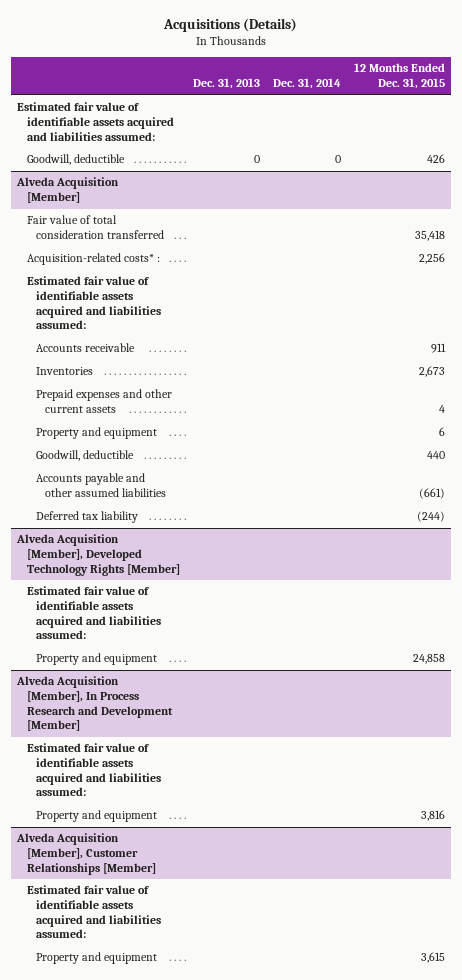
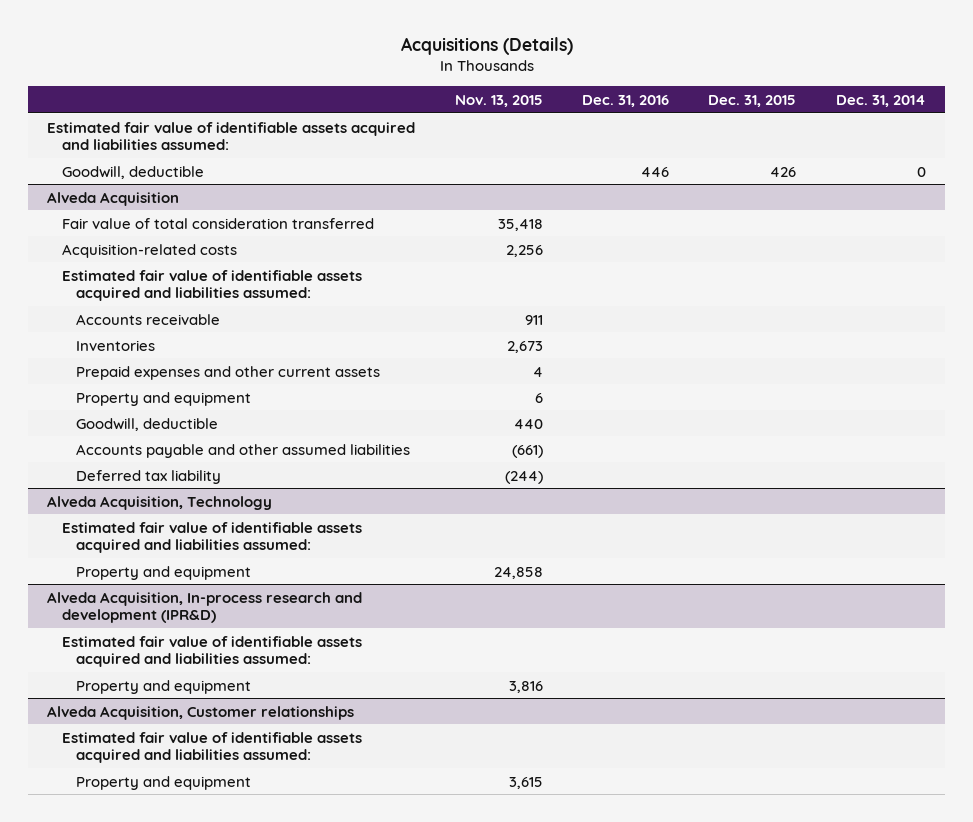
[192,78,260,90] Dec. 31, 2013 -> none
[353,63,445,90] 12 Months Ended Dec. 31, 2015 -> none
none -> [454,94,543,107] Nov. 13, 2015
none -> [582,94,670,107] Dec. 31, 2016
none -> [708,94,797,107] Dec. 31, 2015
[16,177,120,204] Alveda Acquisition [Member] -> [47,191,180,206] Alveda Acquisition
[26,253,160,266] Acquisition-related costs* : -> [61,243,237,258] Acquisition-related costs
[16,534,180,576] Alveda Acquisition [Member], Developed Technology Rights [Member] -> [47,495,273,510] Alveda Acquisition, Technology
[16,676,173,732] Alveda Acquisition [Member], In Process Research and Development [Member] -> [47,591,363,624] Alveda Acquisition, In-process research and development (IPR&D)
[16,833,156,875] Alveda Acquisition [Member], Customer Relationships [Member] -> [47,705,355,720] Alveda Acquisition, Customer relationships

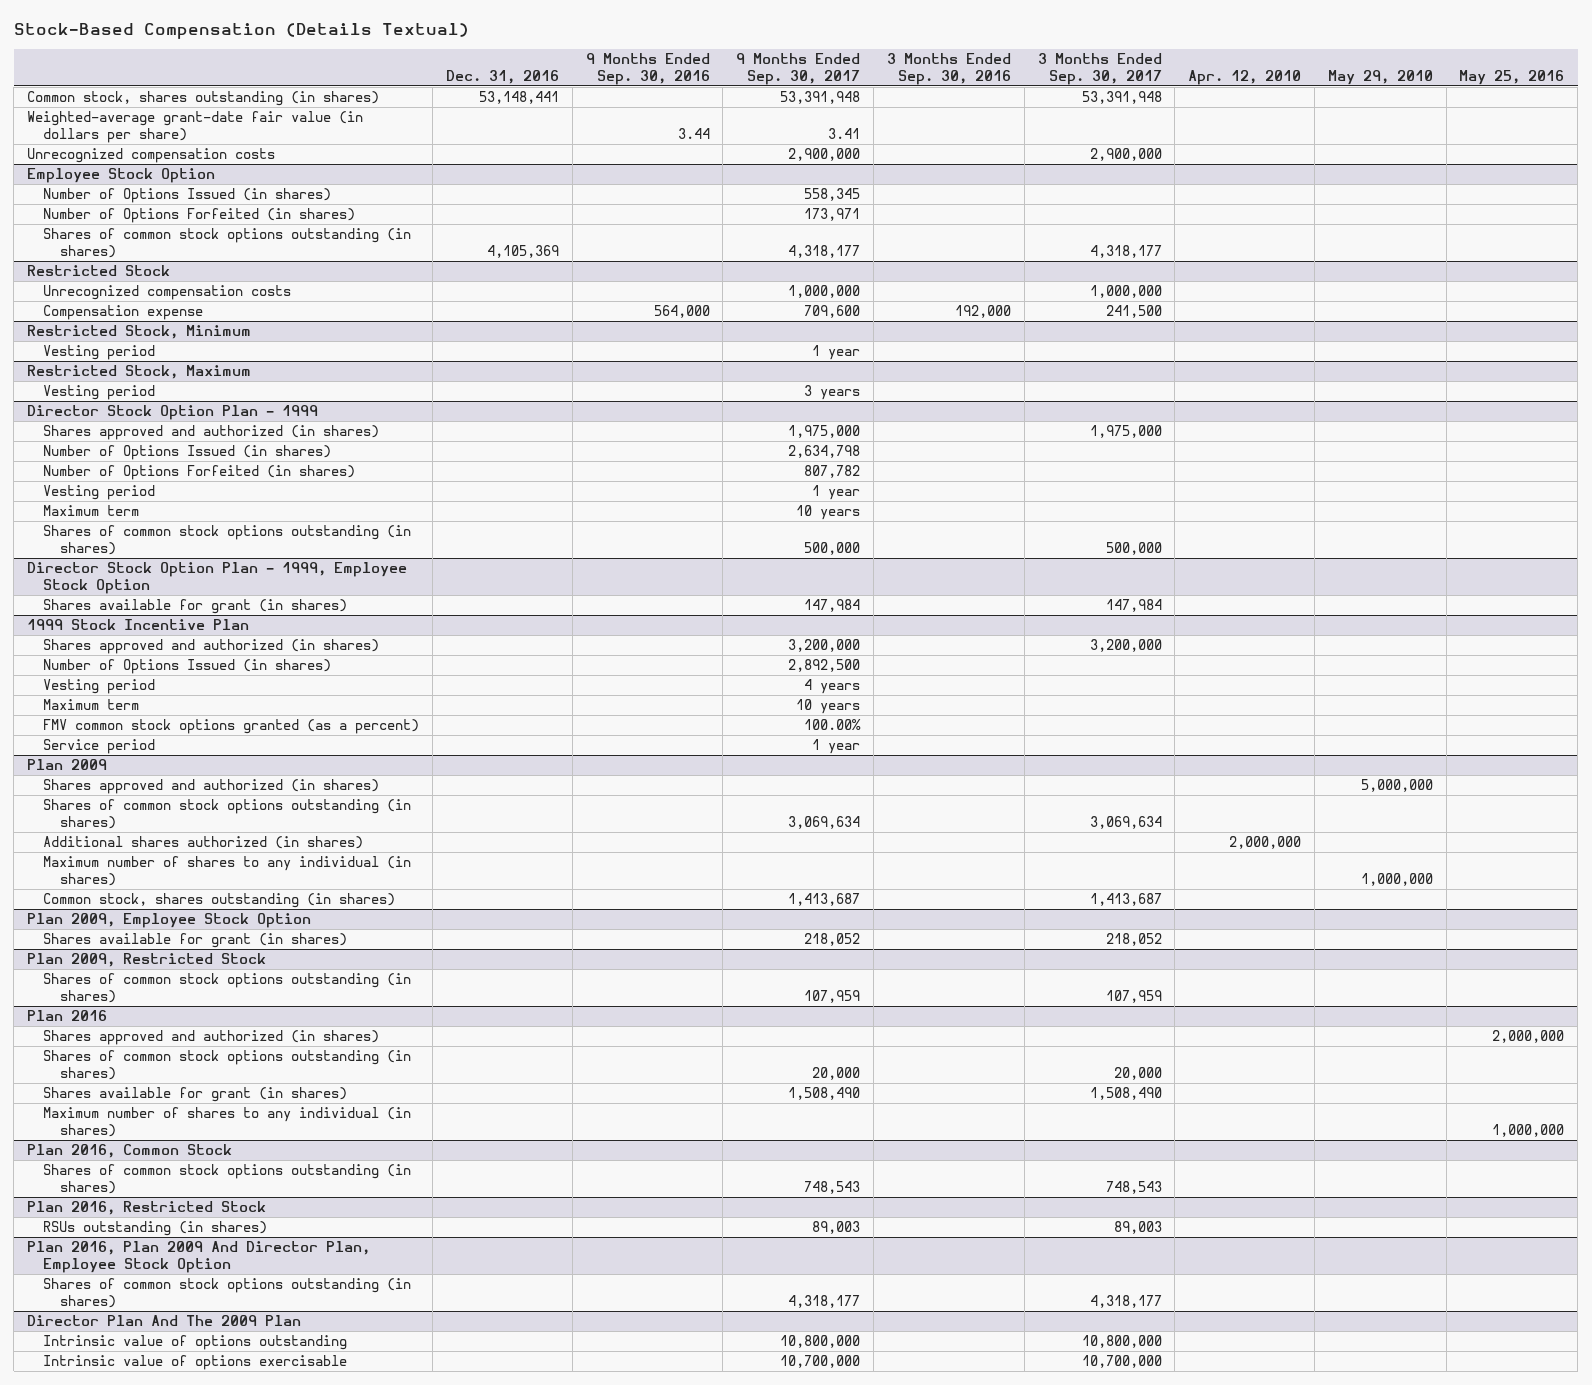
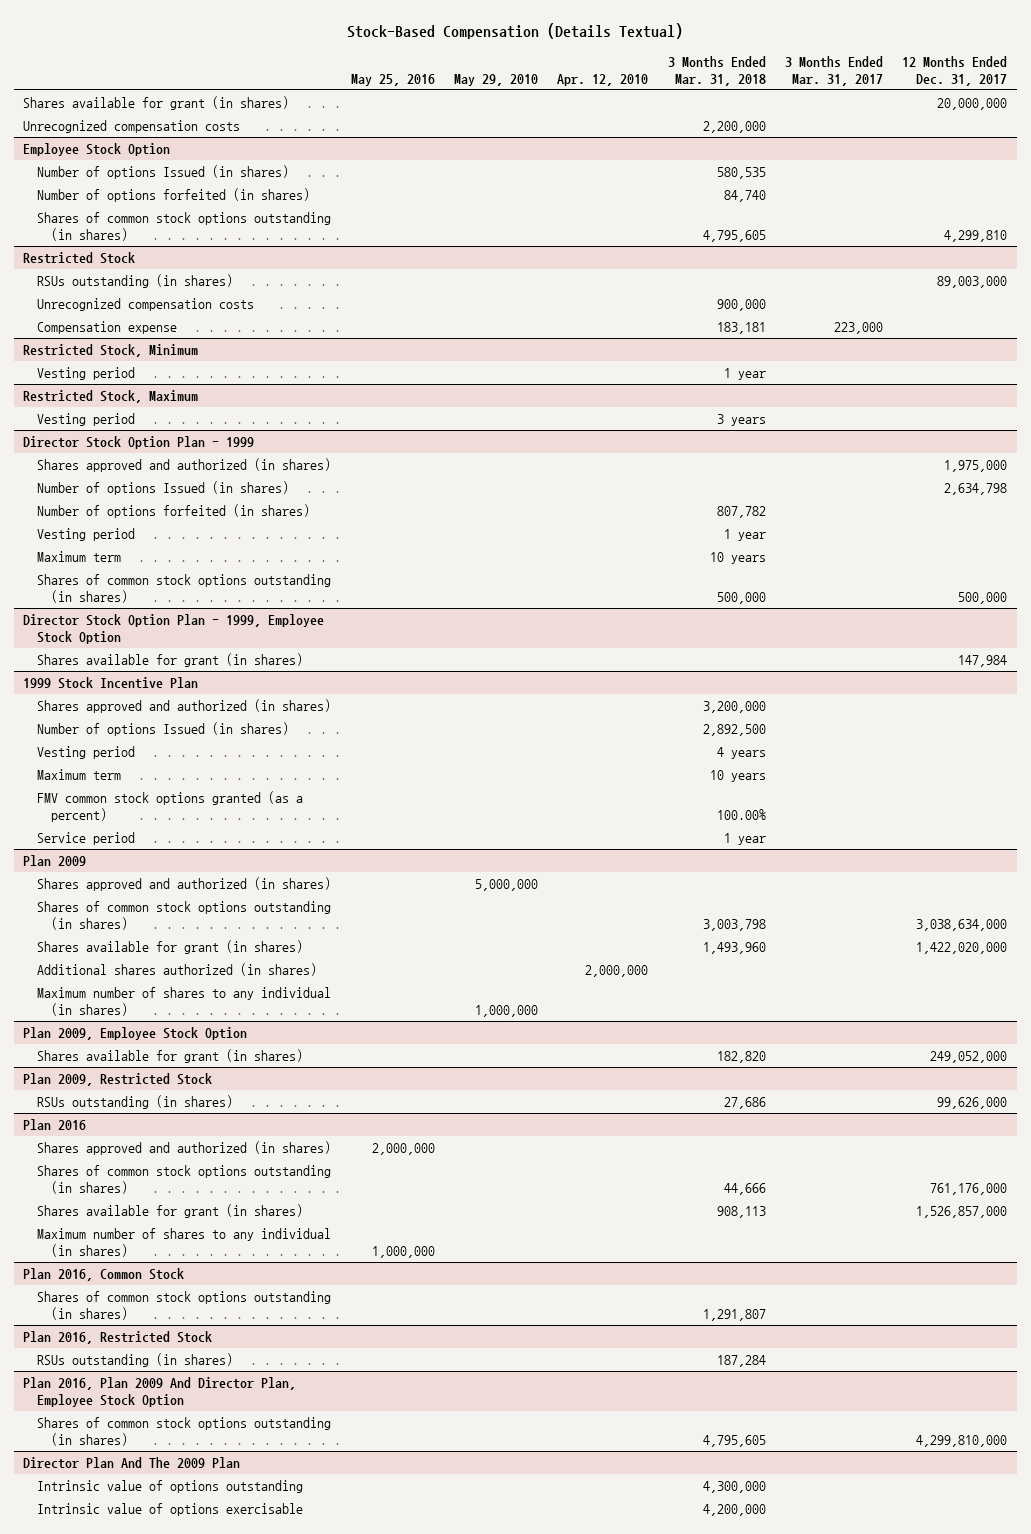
[446,69,560,84] Dec. 31, 2016 -> none
[585,52,710,85] 9 Months Ended Sep. 30, 2016 -> none
[736,52,861,85] 9 Months Ended Sep. 30, 2017 -> none
[886,52,1011,85] 3 Months Ended Sep. 30, 2016 -> none
[1037,52,1162,85] 3 Months Ended Sep. 30, 2017 -> none
none -> [667,55,766,86] 3 Months Ended Mar. 31, 2018
none -> [784,55,883,86] 3 Months Ended Mar. 31, 2017
none -> [902,55,1008,86] 12 Months Ended Dec. 31, 2017
[27,91,380,107] Common stock, shares outstanding (in shares) -> none
[27,111,364,144] Weighted-average grant-date fair value (in dollars per share) -> none
none -> [23,95,290,110] Shares available for grant (in shares)
[43,188,332,204] Number of Options Issued (in shares) -> [37,164,290,179] Number of options Issued (in shares)
[43,208,356,224] Number of Options Forfeited (in shares) -> [37,187,311,202] Number of options forfeited (in shares)
none -> [37,273,234,288] RSUs outstanding (in shares)
[43,445,332,461] Number of Options Issued (in shares) -> [37,480,290,495] Number of options Issued (in shares)
[43,465,356,481] Number of Options Forfeited (in shares) -> [37,503,311,518] Number of options forfeited (in shares)
[43,659,332,675] Number of Options Issued (in shares) -> [37,721,290,736] Number of options Issued (in shares)
none -> [37,939,304,954] Shares available for grant (in shares)
[43,893,396,909] Common stock, shares outstanding (in shares) -> none
[43,973,412,1004] Shares of common stock options outstanding (in shares) -> none
none -> [37,1094,234,1109] RSUs outstanding (in shares)

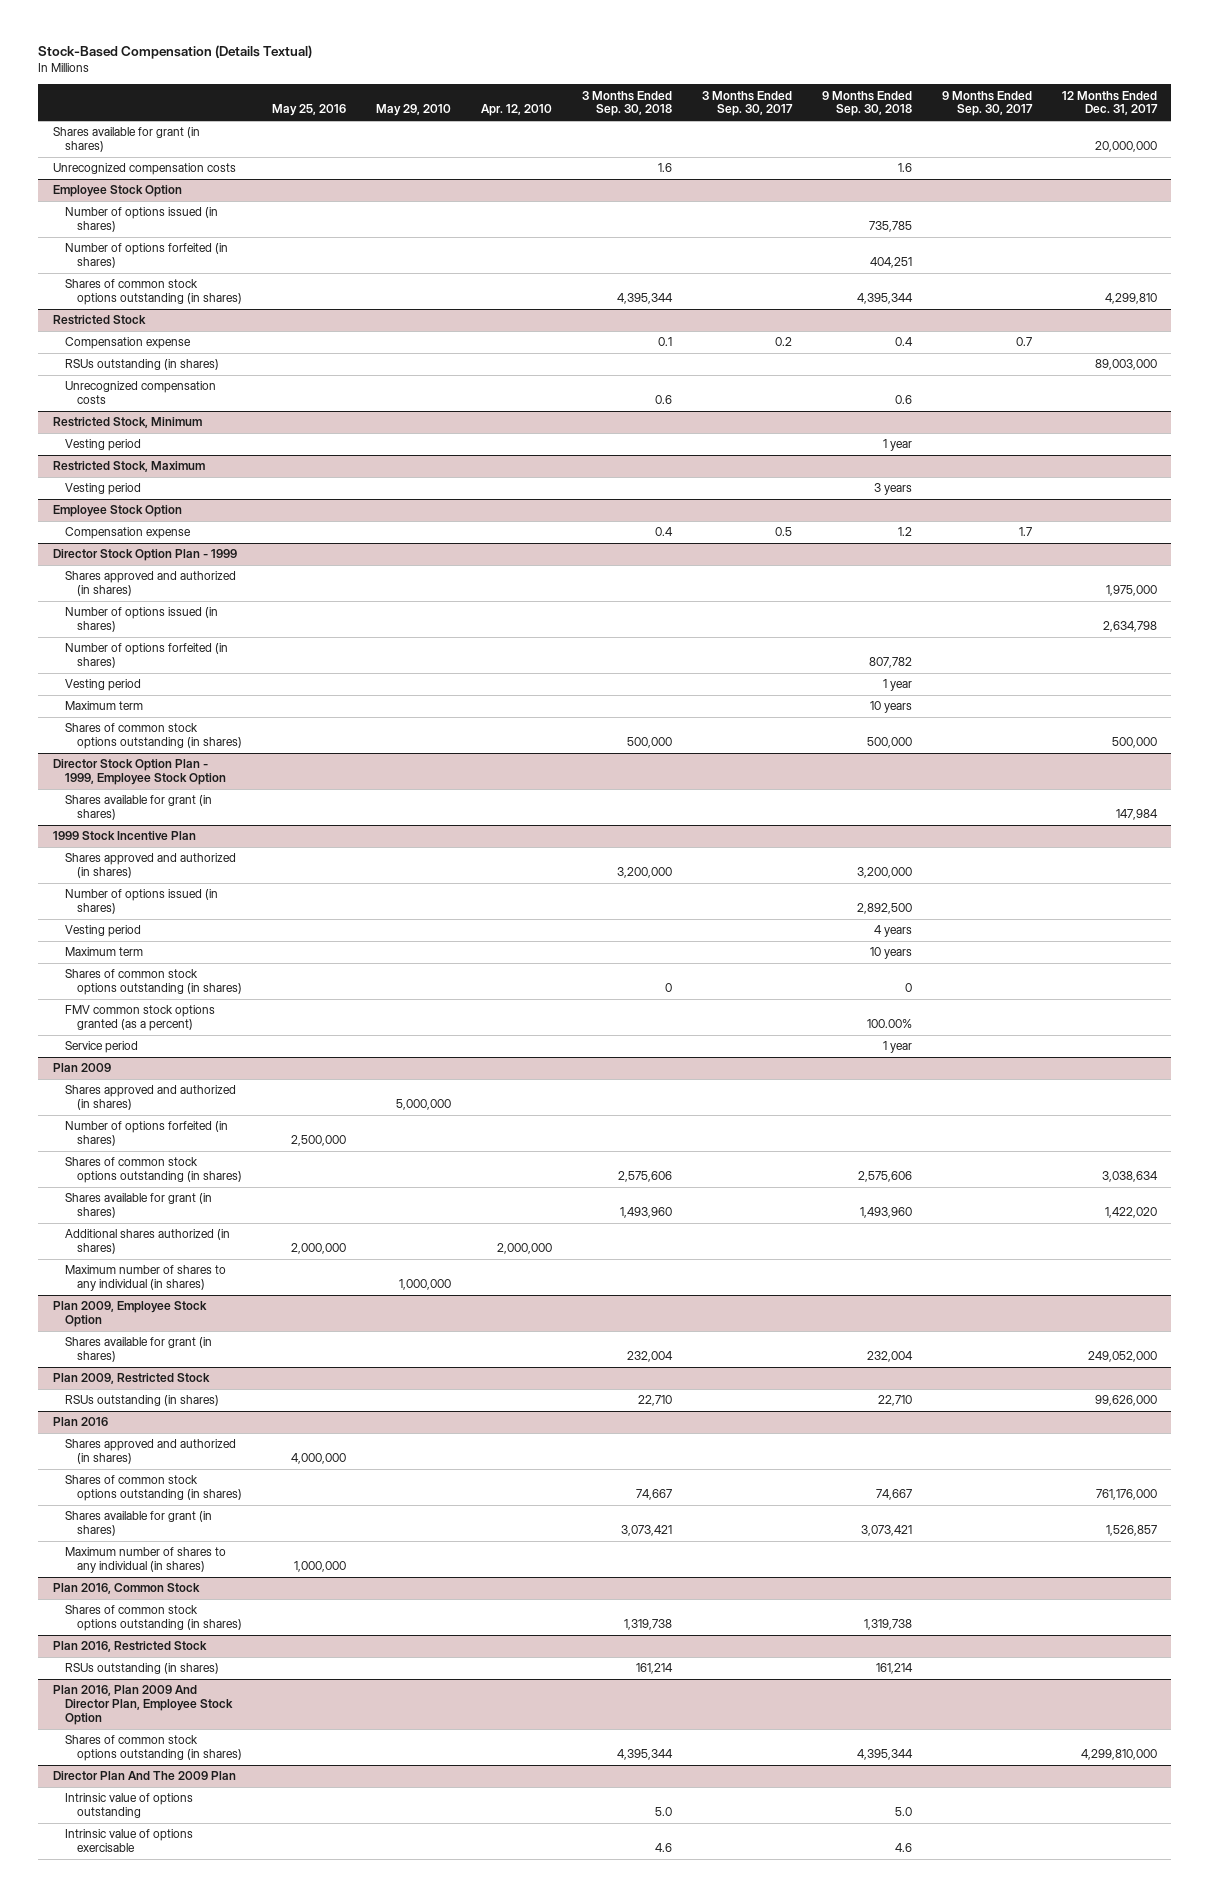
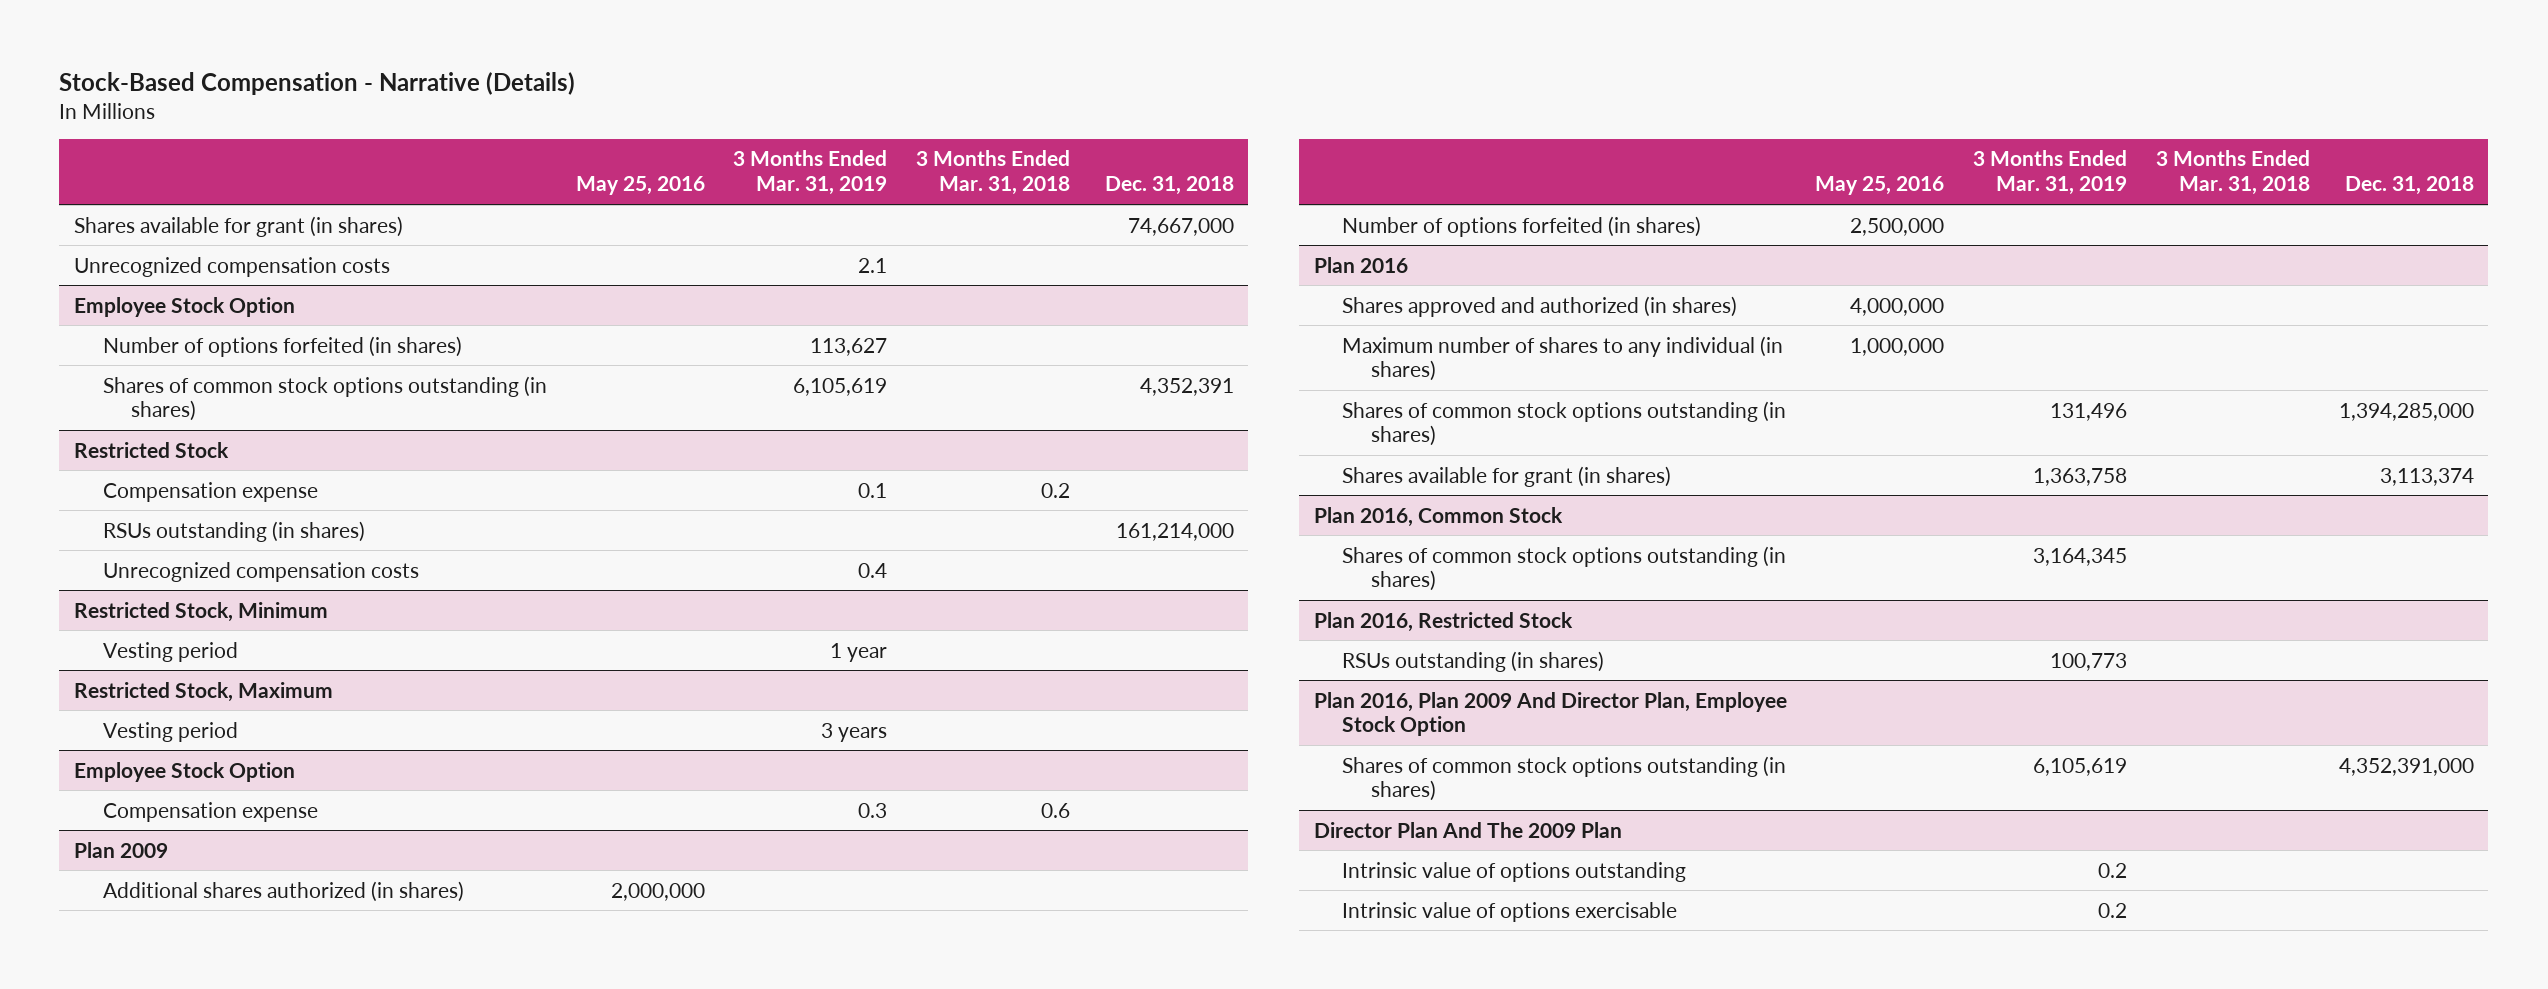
[37,45,312,60] Stock-Based Compensation (Details Textual) -> [59,72,576,96] Stock-Based Compensation - Narrative (Details)
[375,104,451,117] May 29, 2010 -> none
[480,104,552,117] Apr. 12, 2010 -> none
[581,90,672,117] 3 Months Ended Sep. 30, 2018 -> none
[701,90,793,117] 3 Months Ended Sep. 30, 2017 -> none
[821,90,912,117] 9 Months Ended Sep. 30, 2018 -> none
[941,90,1033,117] 9 Months Ended Sep. 30, 2017 -> none
[1061,90,1158,116] 12 Months Ended Dec. 31, 2017 -> none
none -> [733,150,888,196] 3 Months Ended Mar. 31, 2019
none -> [916,150,1071,196] 3 Months Ended Mar. 31, 2018
none -> [1105,176,1235,196] Dec. 31, 2018
[64,207,218,233] Number of options issued (in shares) -> none
[52,549,237,562] Director Stock Option Plan - 1999 -> none
[64,571,236,597] Shares approved and authorized (in shares) -> none
[64,607,218,633] Number of options issued (in shares) -> none
[64,643,228,669] Number of options forfeited (in shares) -> none
[64,679,141,692] Vesting period -> none
[64,701,143,711] Maximum term -> none
[64,723,243,750] Shares of common stock options outstanding (in shares) -> none
[52,759,226,786] Director Stock Option Plan - 1999, Employee Stock Option -> none
[64,795,212,821] Shares available for grant (in shares) -> none
[52,831,196,841] 1999 Stock Incentive Plan -> none
[64,853,236,879] Shares approved and authorized (in shares) -> none
[64,889,218,915] Number of options issued (in shares) -> none
[64,925,141,938] Vesting period -> none
[64,947,143,957] Maximum term -> none
[64,969,243,996] Shares of common stock options outstanding (in shares) -> none
[64,1005,215,1032] FMV common stock options granted (as a percent) -> none
[64,1041,138,1054] Service period -> none
[64,1085,236,1111] Shares approved and authorized (in shares) -> none
[64,1157,243,1184] Shares of common stock options outstanding (in shares) -> none
[64,1193,212,1219] Shares available for grant (in shares) -> none
[64,1265,226,1292] Maximum number of shares to any individual (in shares) -> none
[52,1301,207,1328] Plan 2009, Employee Stock Option -> none
[64,1337,212,1363] Shares available for grant (in shares) -> none
[52,1373,210,1385] Plan 2009, Restricted Stock -> none
[64,1395,219,1407] RSUs outstanding (in shares) -> none
[64,1121,228,1147] Number of options forfeited (in shares) -> [1342,215,1702,237] Number of options forfeited (in shares)
[64,1547,226,1574] Maximum number of shares to any individual (in shares) -> [1342,335,1784,382] Maximum number of shares to any individual (in shares)

